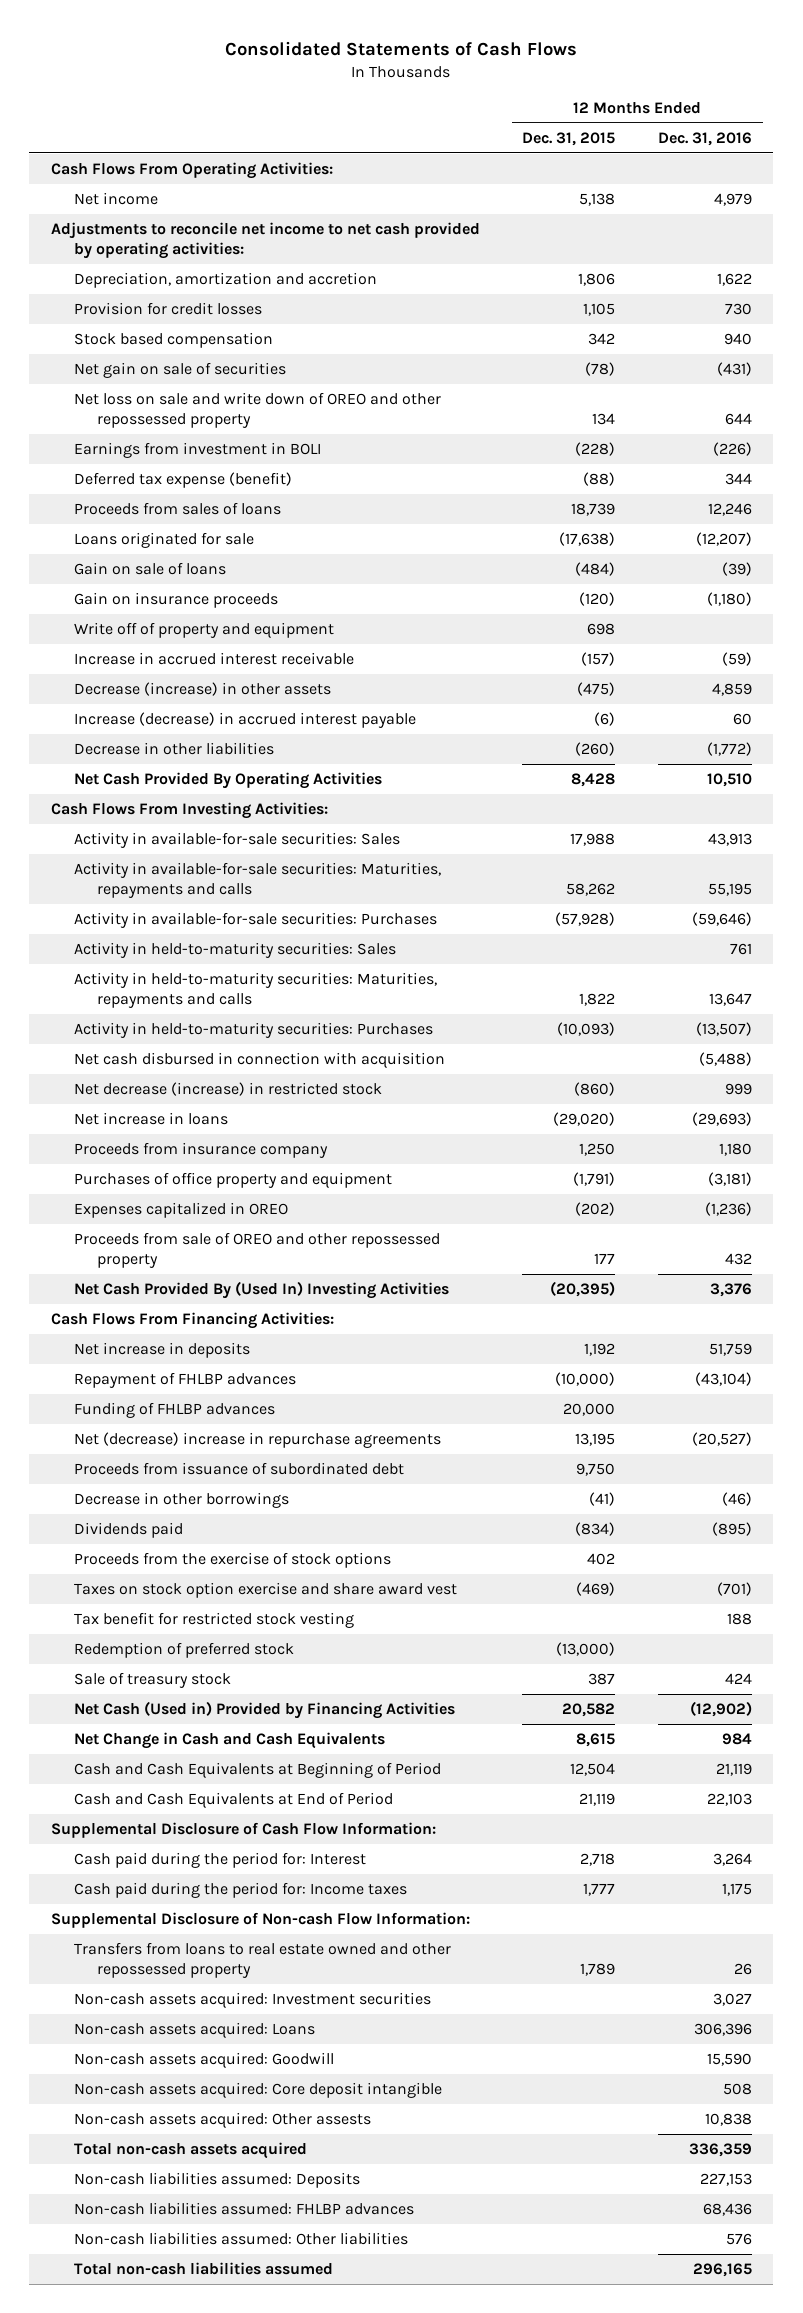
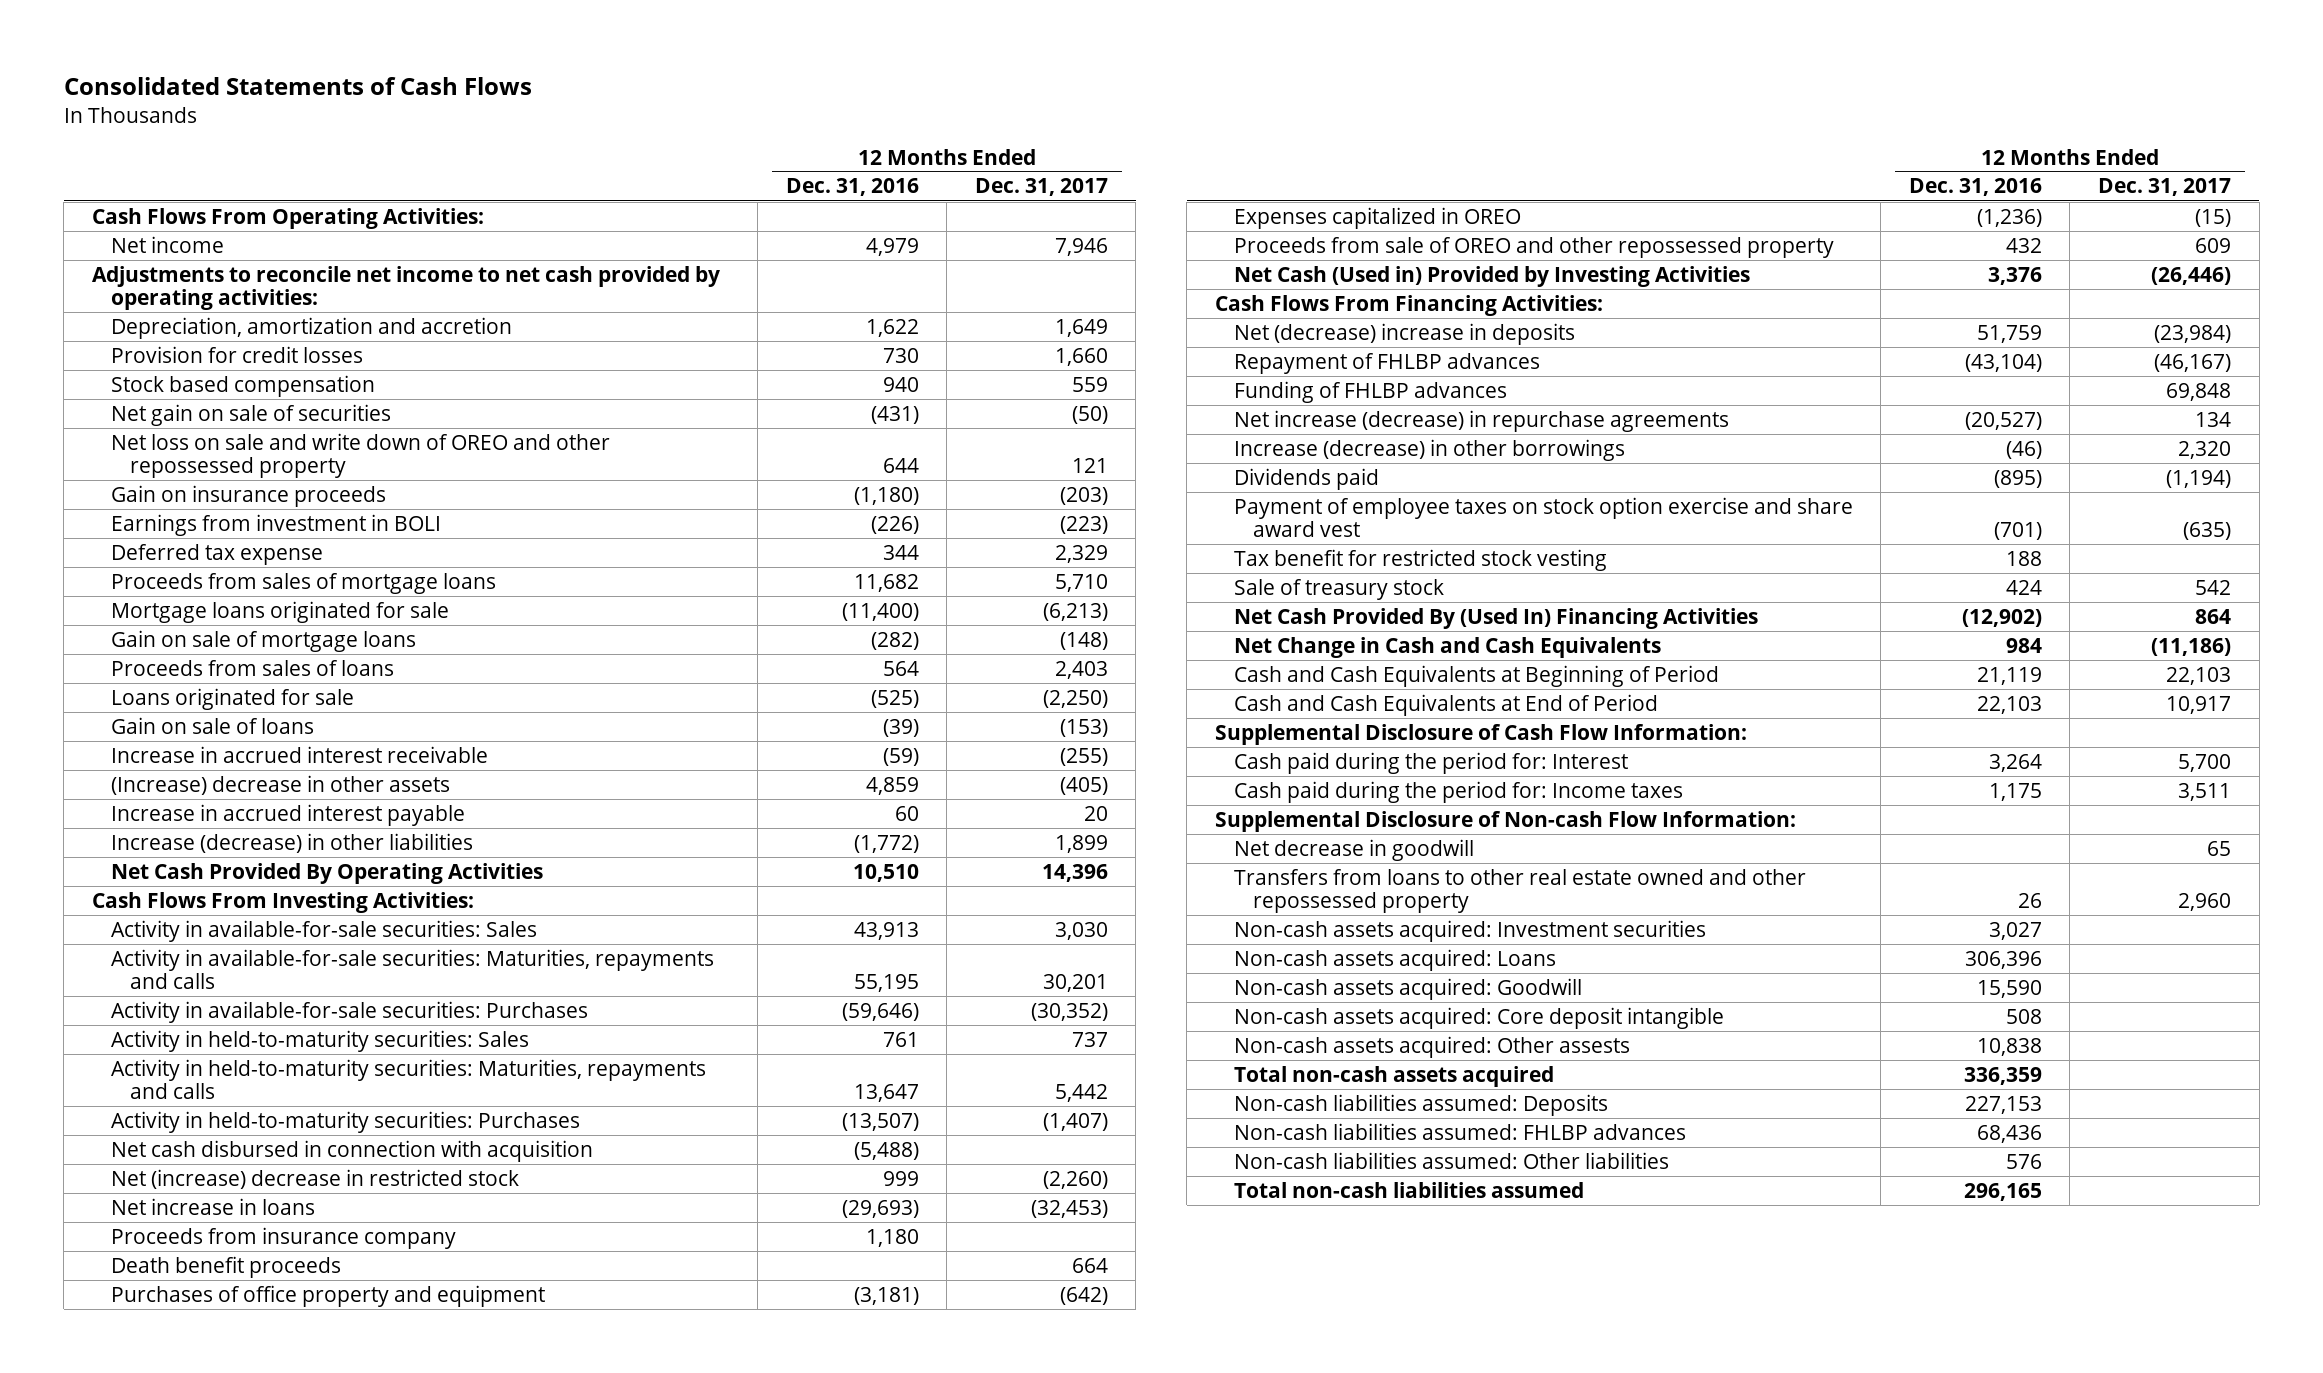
[522,132,616,147] Dec. 31, 2015 -> none
none -> [974,178,1108,197] Dec. 31, 2017
[73,592,278,609] Gain on insurance proceeds -> [110,484,386,507] Gain on insurance proceeds
[73,472,292,489] Deferred tax expense (benefit) -> [110,543,323,565] Deferred tax expense
none -> [110,572,496,594] Proceeds from sales of mortgage loans
none -> [110,600,449,623] Mortgage loans originated for sale
none -> [110,629,416,652] Gain on sale of mortgage loans
[708,503,753,517] 12,246 -> [882,660,919,676] 564
[696,532,753,547] (12,207) -> [870,689,919,708] (525)
[73,622,334,639] Write off of property and equipment -> none
[73,682,331,697] Decrease (increase) in other assets -> [110,774,450,795] (Increase) decrease in other assets
[73,712,416,729] Increase (decrease) in accrued interest payable -> [110,803,465,826] Increase in accrued interest payable
[73,742,274,756] Decrease in other liabilities -> [110,832,473,853] Increase (decrease) in other liabilities
[73,1082,382,1097] Net decrease (increase) in restricted stock -> [110,1168,519,1189] Net (increase) decrease in restricted stock
none -> [110,1255,341,1278] Death benefit proceeds
[73,1281,449,1300] Net Cash Provided By (Used In) Investing Activities -> [1233,265,1750,287] Net Cash (Used in) Provided by Investing Activities
[73,1342,250,1359] Net increase in deposits -> [1233,322,1575,345] Net (decrease) increase in deposits
[73,1462,404,1476] Proceeds from issuance of subordinated debt -> none
[73,1432,441,1449] Net (decrease) increase in repurchase agreements -> [1233,409,1729,432] Net increase (decrease) in repurchase agreements
[73,1492,289,1509] Decrease in other borrowings -> [1233,438,1625,461] Increase (decrease) in other borrowings
[73,1552,391,1569] Proceeds from the exercise of stock options -> none
[73,1582,457,1599] Taxes on stock option exercise and share award vest -> [1233,496,1853,538] Payment of employee taxes on stock option exercise and share award vest
[73,1642,294,1659] Redemption of preferred stock -> none
[73,1701,455,1720] Net Cash (Used in) Provided by Financing Activities -> [1233,607,1758,629] Net Cash Provided By (Used In) Financing Activities
none -> [1233,838,1474,861] Net decrease in goodwill
[73,1942,451,1979] Transfers from loans to real estate owned and other repossessed property -> [1233,868,1806,914] Transfers from loans to other real estate owned and other repossessed property

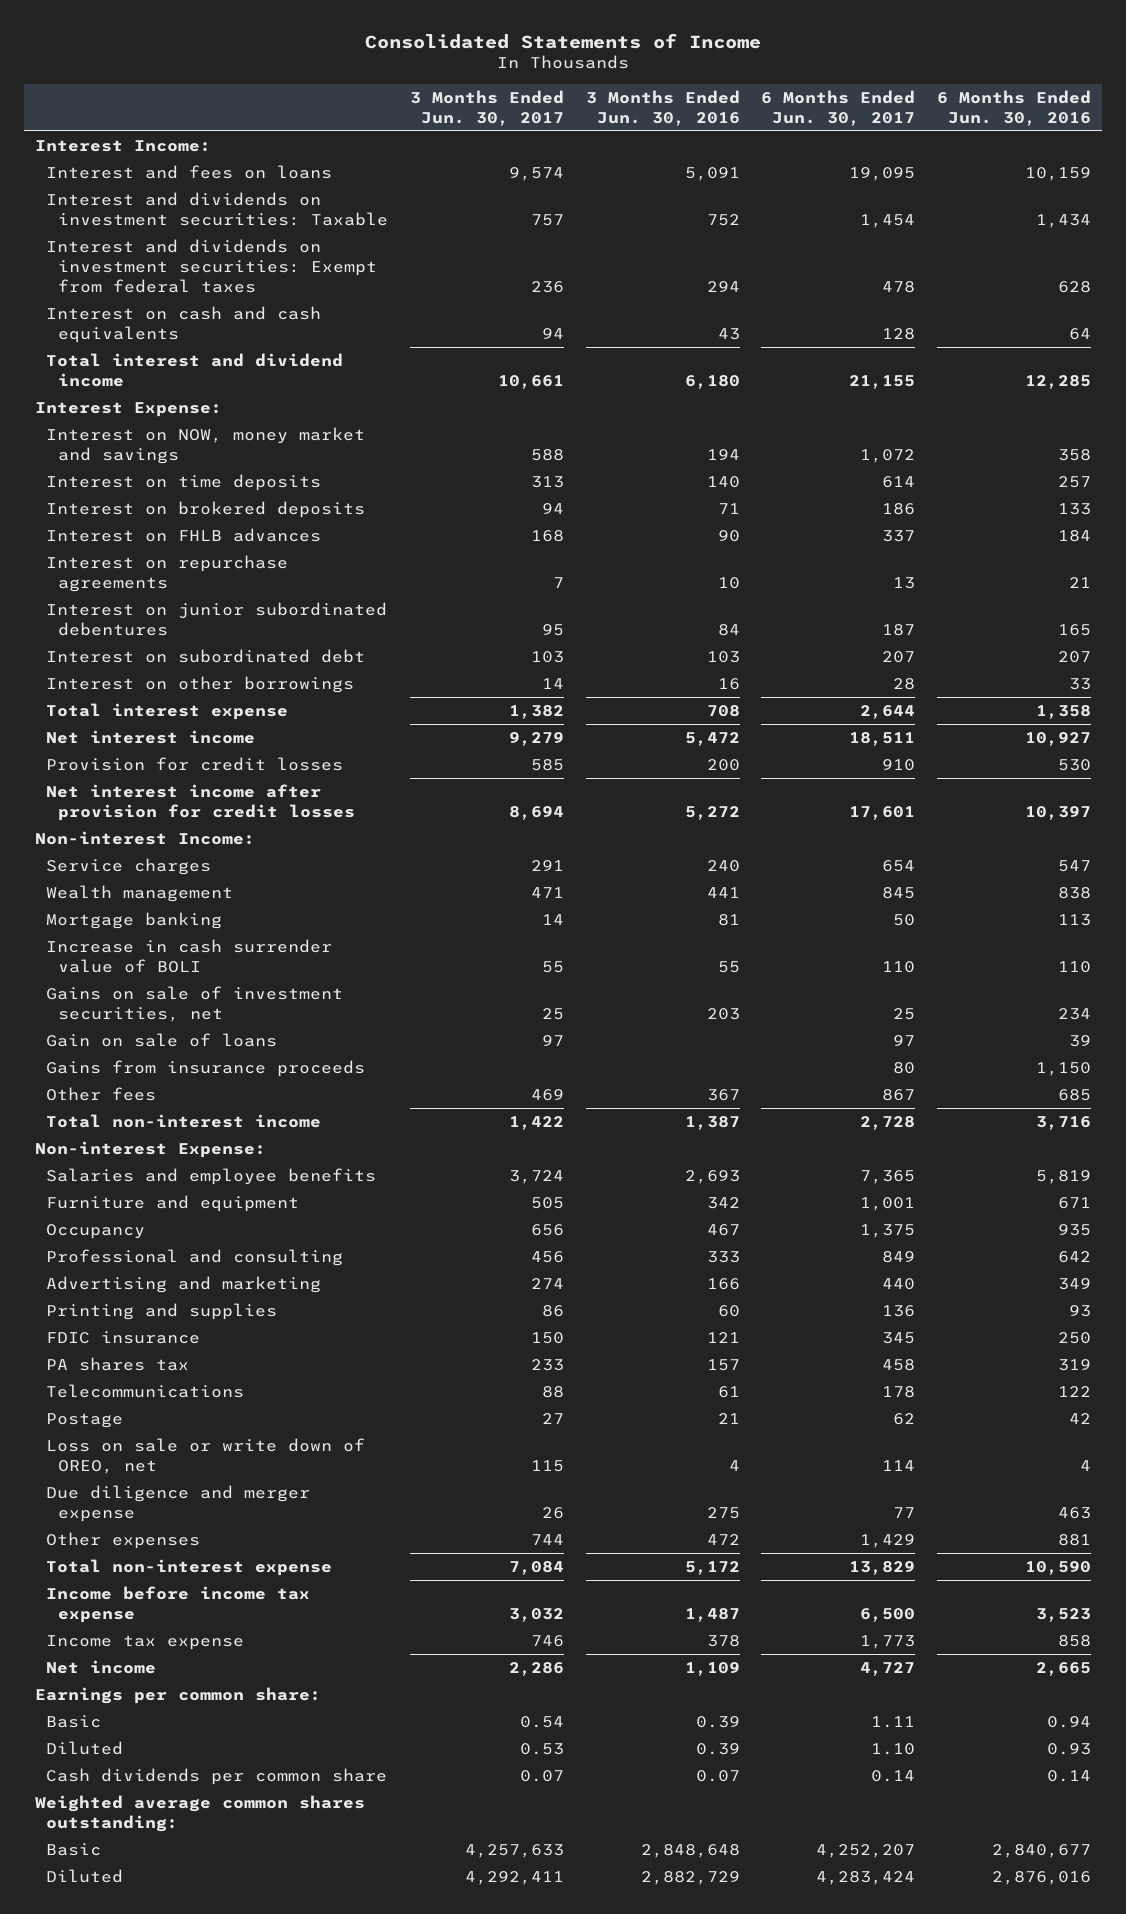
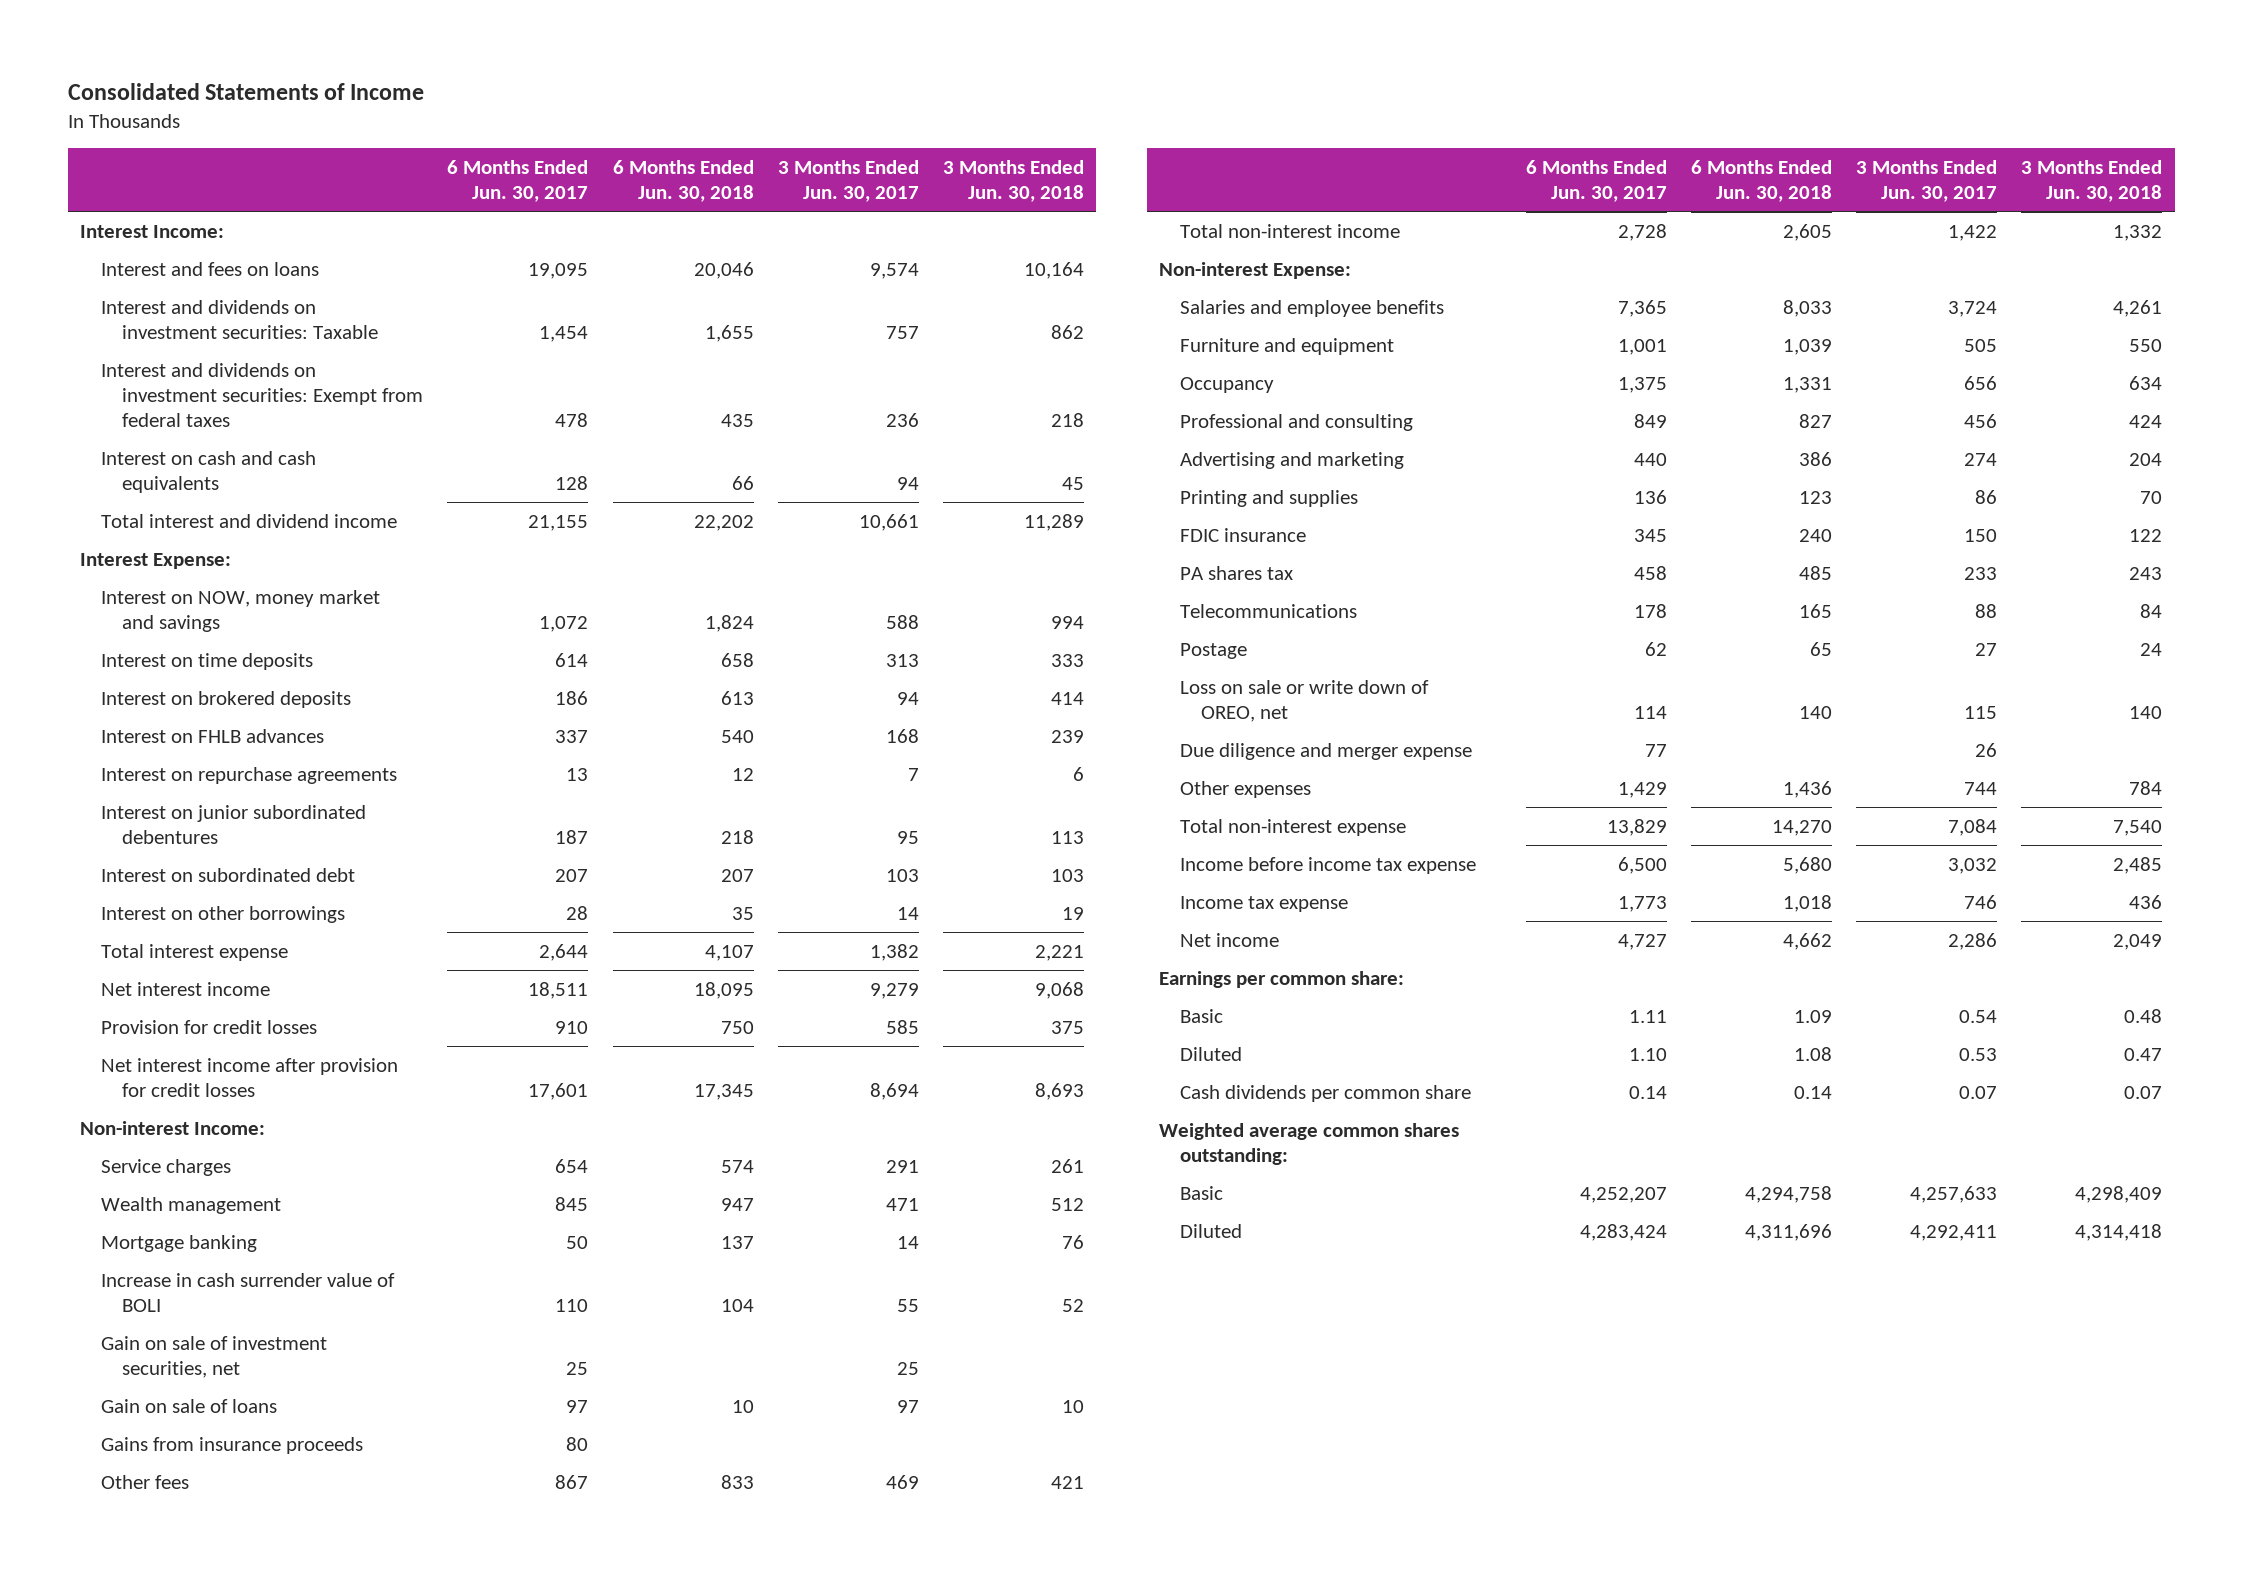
[585,89,740,126] 3 Months Ended Jun. 30, 2016 -> none
[937,89,1092,126] 6 Months Ended Jun. 30, 2016 -> none
none -> [612,159,754,202] 6 Months Ended Jun. 30, 2018
none -> [942,159,1084,202] 3 Months Ended Jun. 30, 2018
[46,985,344,1022] Gains on sale of investment securities, net -> [101,1335,328,1378] Gain on sale of investment securities, net

